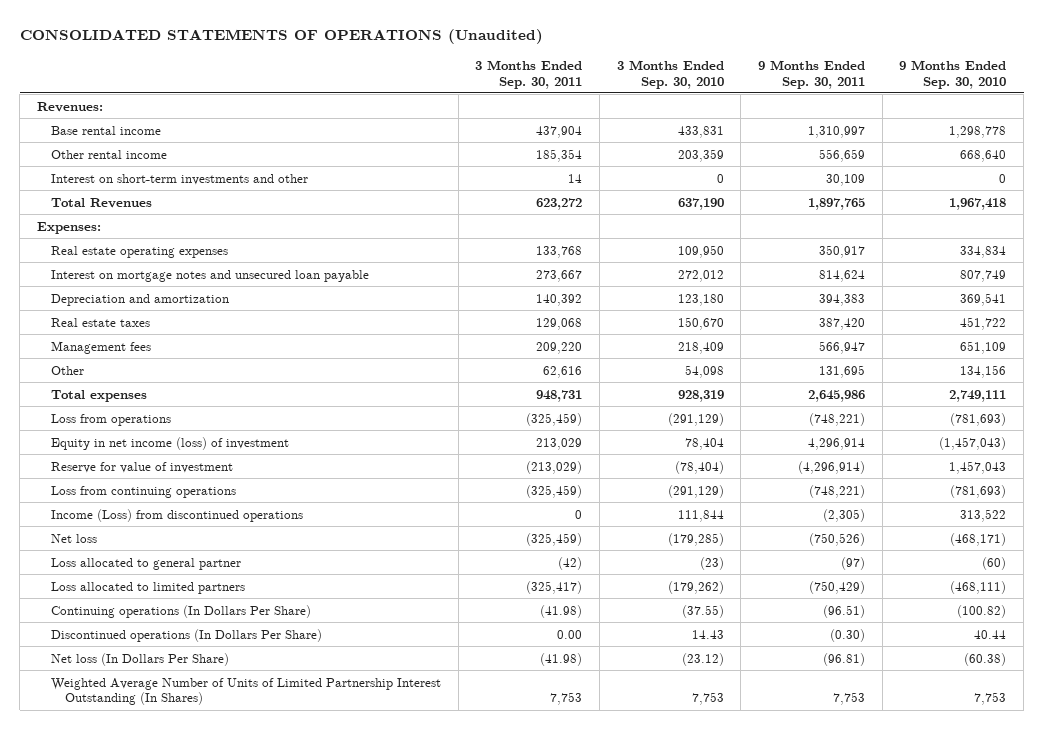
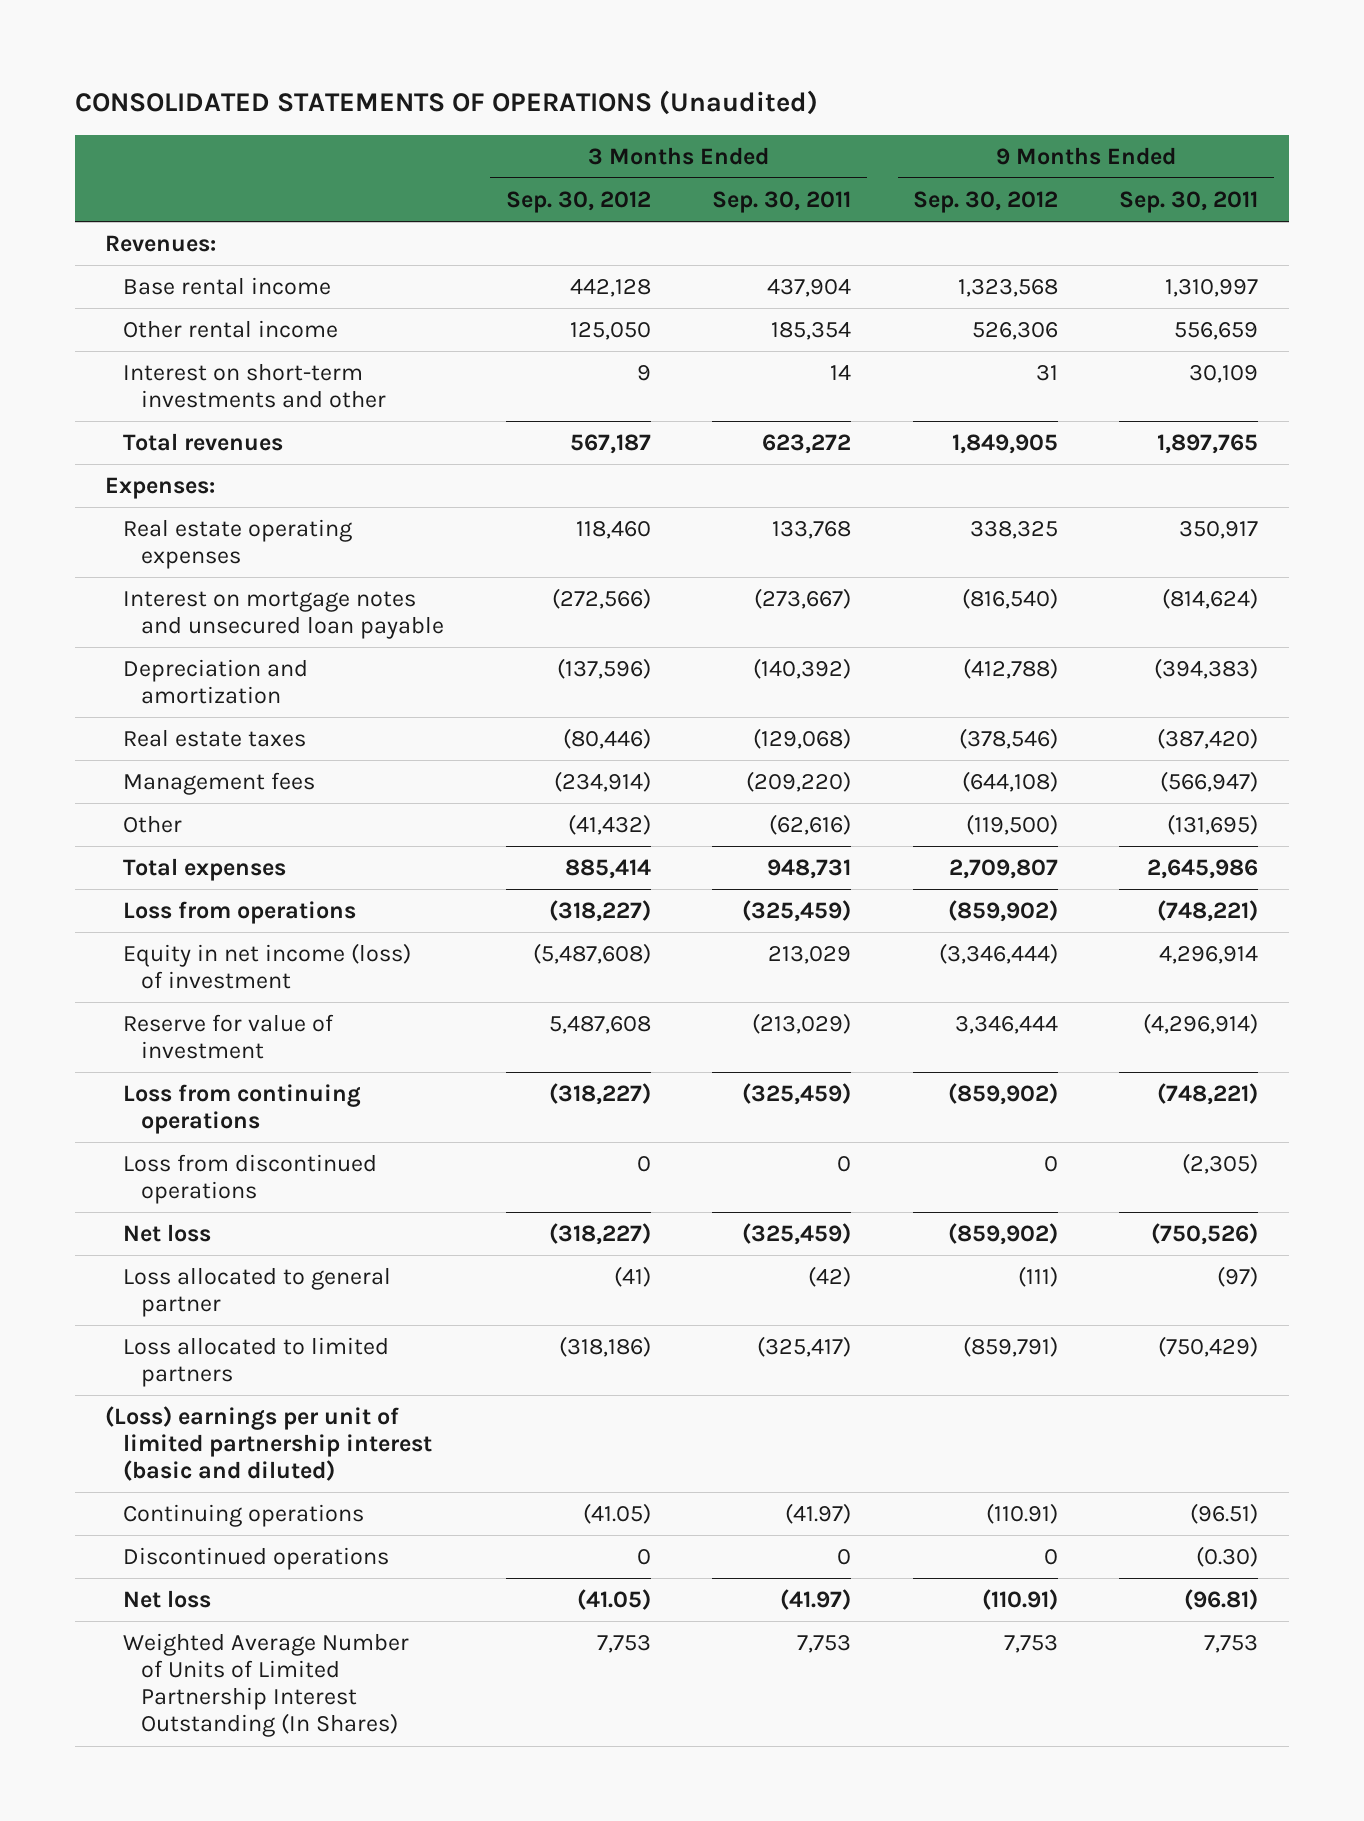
[616,59,724,89] 3 Months Ended Sep. 30, 2010 -> none
[899,59,1007,89] 9 Months Ended Sep. 30, 2010 -> none
none -> [505,190,651,213] Sep. 30, 2012
none -> [912,190,1058,213] Sep. 30, 2012
[50,197,152,208] Total Revenues -> [123,433,284,452] Total revenues
[536,269,583,282] 273,667 -> [754,588,852,610] (273,667)
[819,269,866,282] 814,624 -> [1162,588,1259,610] (814,624)
[536,293,583,306] 140,392 -> [753,658,852,680] (140,392)
[819,293,866,306] 394,383 -> [1154,658,1259,680] (394,383)
[536,317,583,330] 129,068 -> [753,728,852,750] (129,068)
[819,317,866,330] 387,420 -> [1157,728,1259,750] (387,420)
[536,341,583,354] 209,220 -> [746,771,852,793] (209,220)
[819,340,866,354] 566,947 -> [1160,771,1259,793] (566,947)
[543,365,583,378] 62,616 -> [769,814,852,836] (62,616)
[819,364,866,378] 131,695 -> [1167,814,1259,836] (131,695)
[50,508,303,522] Income (Loss) from discontinued operations -> [123,1154,378,1205] Loss from discontinued operations
none -> [105,1406,433,1482] (Loss) earnings per unit of limited partnership interest (basic and diluted)
[50,604,311,618] Continuing operations (In Dollars Per Share) -> [123,1504,365,1528] Continuing operations
[540,604,583,618] (41.98) -> [785,1503,852,1525] (41.97)
[50,628,322,642] Discontinued operations (In Dollars Per Share) -> [123,1547,390,1571] Discontinued operations
[557,629,583,639] 0.00 -> [837,1549,852,1566] 0
[50,652,229,666] Net loss (In Dollars Per Share) -> [123,1590,212,1609] Net loss
[540,652,583,666] (41.98) -> [780,1589,852,1611] (41.97)

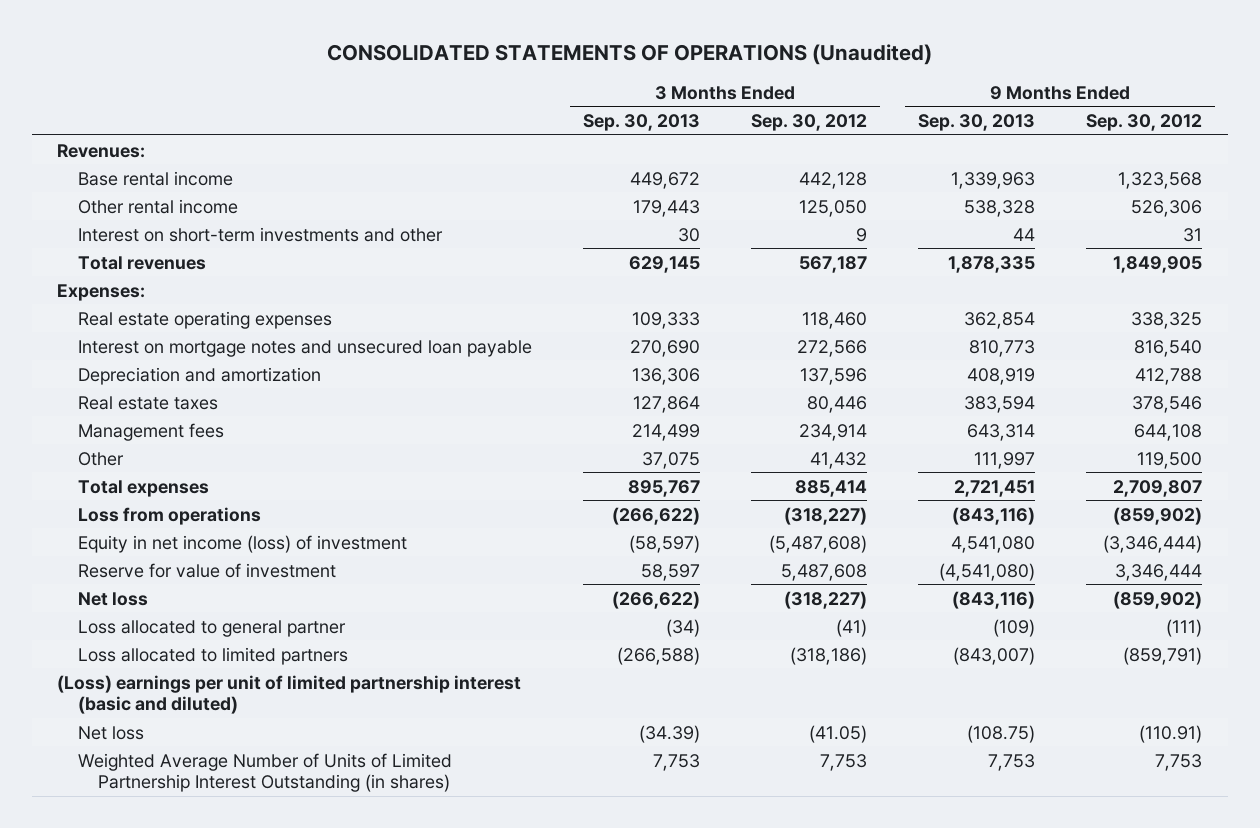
[712,190,852,213] Sep. 30, 2011 -> none
[1119,190,1259,213] Sep. 30, 2011 -> none
none -> [583,114,701,132] Sep. 30, 2013
none -> [918,114,1036,132] Sep. 30, 2013
[551,588,651,610] (272,566) -> [797,339,868,357] 272,566
[961,588,1058,610] (816,540) -> [1134,339,1203,357] 816,540
[556,658,651,680] (137,596) -> [800,367,868,385] 137,596
[962,658,1058,680] (412,788) -> [1135,367,1203,385] 412,788
[562,728,651,750] (80,446) -> [807,395,868,413] 80,446
[958,728,1058,750] (378,546) -> [1132,395,1203,413] 378,546
[553,771,651,793] (234,914) -> [799,423,868,441] 234,914
[961,771,1058,793] (644,108) -> [1134,423,1203,441] 644,108
[567,814,651,836] (41,432) -> [810,451,868,469] 41,432
[965,814,1058,836] (119,500) -> [1137,451,1203,469] 119,500
[123,1084,362,1135] Loss from continuing operations -> none
[123,1154,378,1205] Loss from discontinued operations -> none
[123,1504,365,1528] Continuing operations -> none
[123,1547,390,1571] Discontinued operations -> none
[123,1633,410,1738] Weighted Average Number of Units of Limited Partnership Interest Outstanding (In Shares) -> [77,752,452,793] Weighted Average Number of Units of Limited Partnership Interest Outstanding (in shares)

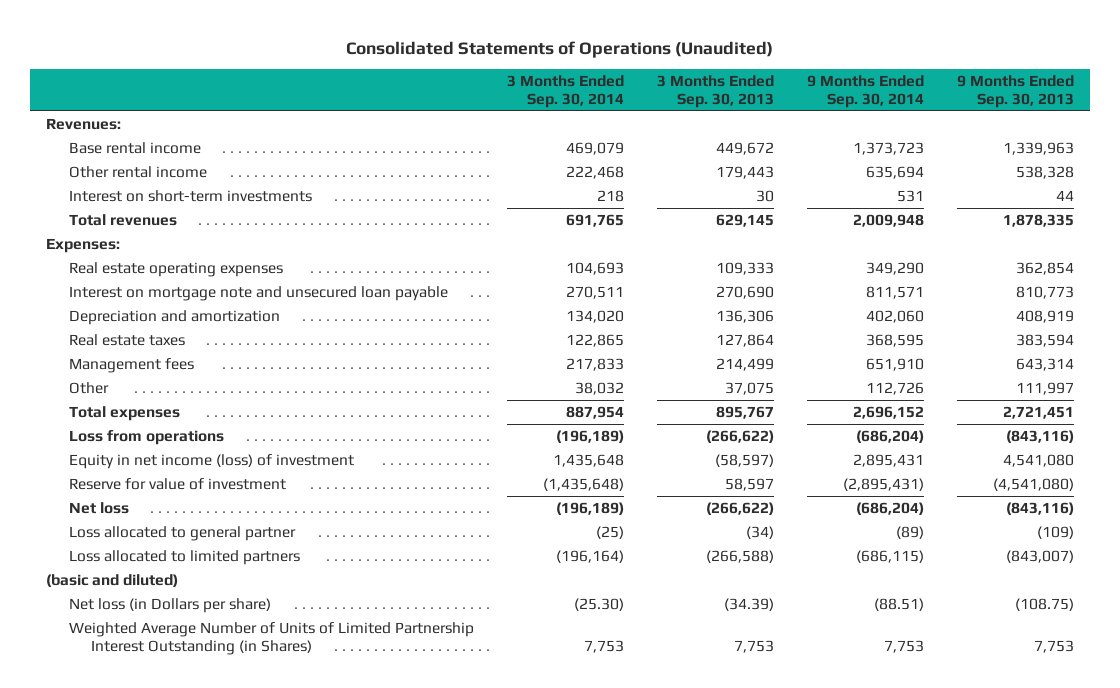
[326,44,932,66] CONSOLIDATED STATEMENTS OF OPERATIONS (Unaudited) -> [346,40,774,58] Consolidated Statements of Operations (Unaudited)
[751,114,868,132] Sep. 30, 2012 -> none
[1086,114,1203,132] Sep. 30, 2012 -> none
none -> [506,74,624,108] 3 Months Ended Sep. 30, 2014
none -> [806,74,924,108] 9 Months Ended Sep. 30, 2014
[77,226,443,242] Interest on short-term investments and other -> [68,189,312,202] Interest on short-term investments
[77,339,532,357] Interest on mortgage notes and unsecured loan payable -> [68,285,448,301] Interest on mortgage note and unsecured loan payable
[57,674,522,715] (Loss) earnings per unit of limited partnership interest (basic and diluted) -> none
none -> [46,573,179,587] (basic and diluted)
[77,725,144,740] Net loss -> [68,597,271,613] Net loss (in Dollars per share)
[77,752,452,793] Weighted Average Number of Units of Limited Partnership Interest Outstanding (in shares) -> [68,621,474,655] Weighted Average Number of Units of Limited Partnership Interest Outstanding (in Shares)

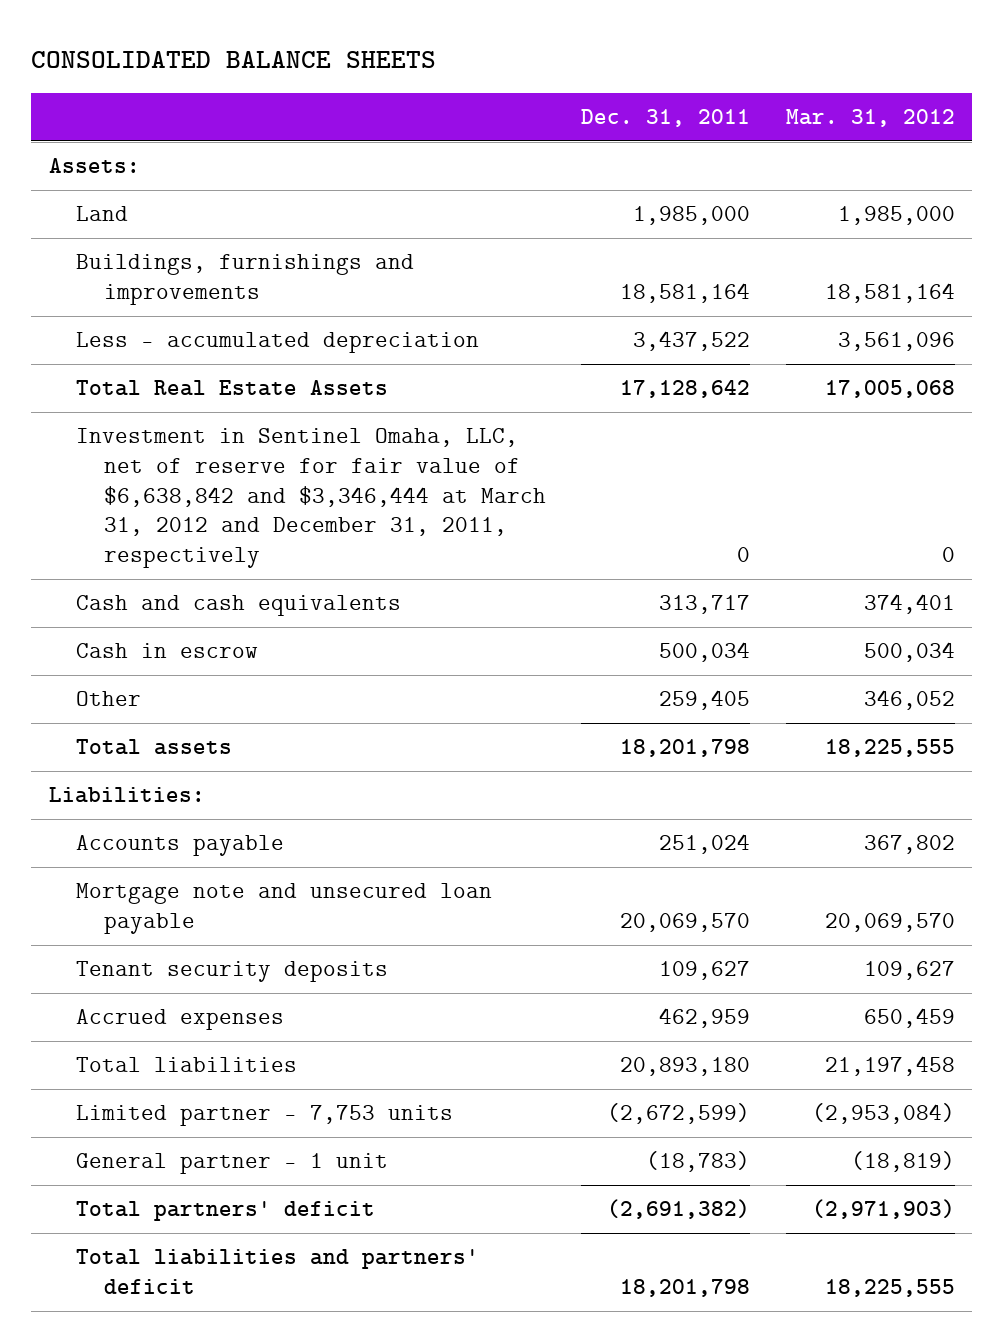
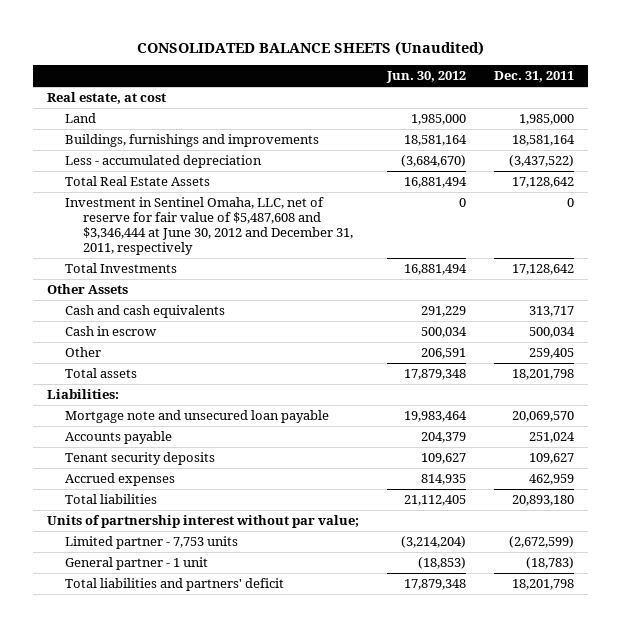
[31,51,437,69] CONSOLIDATED BALANCE SHEETS -> [136,40,484,56] CONSOLIDATED BALANCE SHEETS (Unaudited)
[785,108,955,127] Mar. 31, 2012 -> none
none -> [386,71,467,84] Jun. 30, 2012
[48,158,140,174] Assets: -> none
none -> [46,91,166,104] Real estate, at cost
[633,331,751,352] 3,437,522 -> [509,154,575,167] (3,437,522)
[76,428,547,568] Investment in Sentinel Omaha, LLC, net of reserve for fair value of $6,638,842 and $3,346,444 at March 31, 2012 and December 31, 2011, respectively -> [65,196,354,256] Investment in Sentinel Omaha, LLC, net of reserve for fair value of $5,487,608 and $3,346,444 at June 30, 2012 and December 31, 2011, respectively
none -> [65,262,178,273] Total Investments
none -> [46,283,128,294] Other Assets
[76,835,285,857] Accounts payable -> [65,430,173,444] Accounts payable
none -> [46,514,359,528] Units of partnership interest without par value;
[76,1201,376,1222] Total partners' deficit -> none

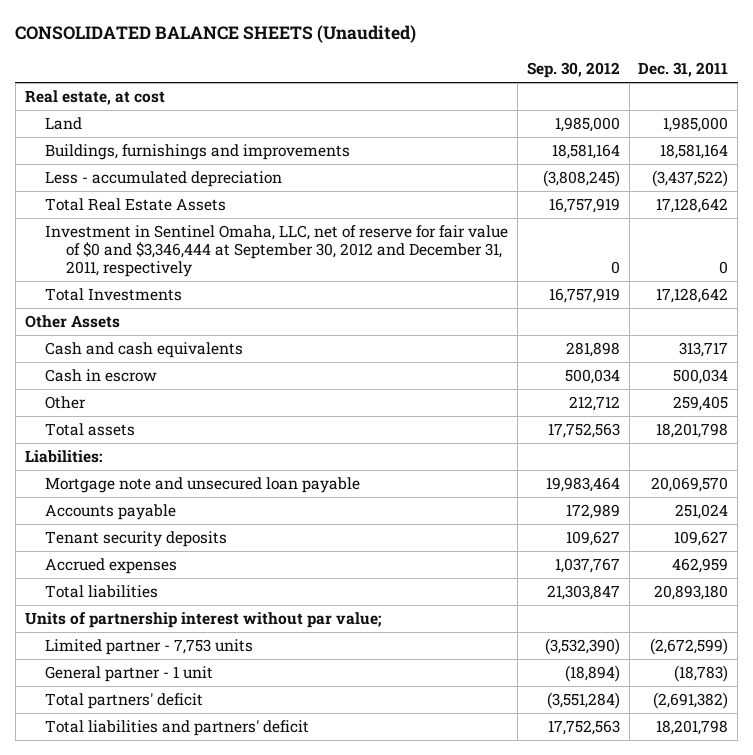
[386,71,467,84] Jun. 30, 2012 -> none
none -> [526,61,620,78] Sep. 30, 2012
[65,196,354,256] Investment in Sentinel Omaha, LLC, net of reserve for fair value of $5,487,608 and $3,346,444 at June 30, 2012 and December 31, 2011, respectively -> [45,225,509,278] Investment in Sentinel Omaha, LLC, net of reserve for fair value of $0 and $3,346,444 at September 30, 2012 and December 31, 2011, respectively
none -> [45,693,204,710] Total partners' deficit

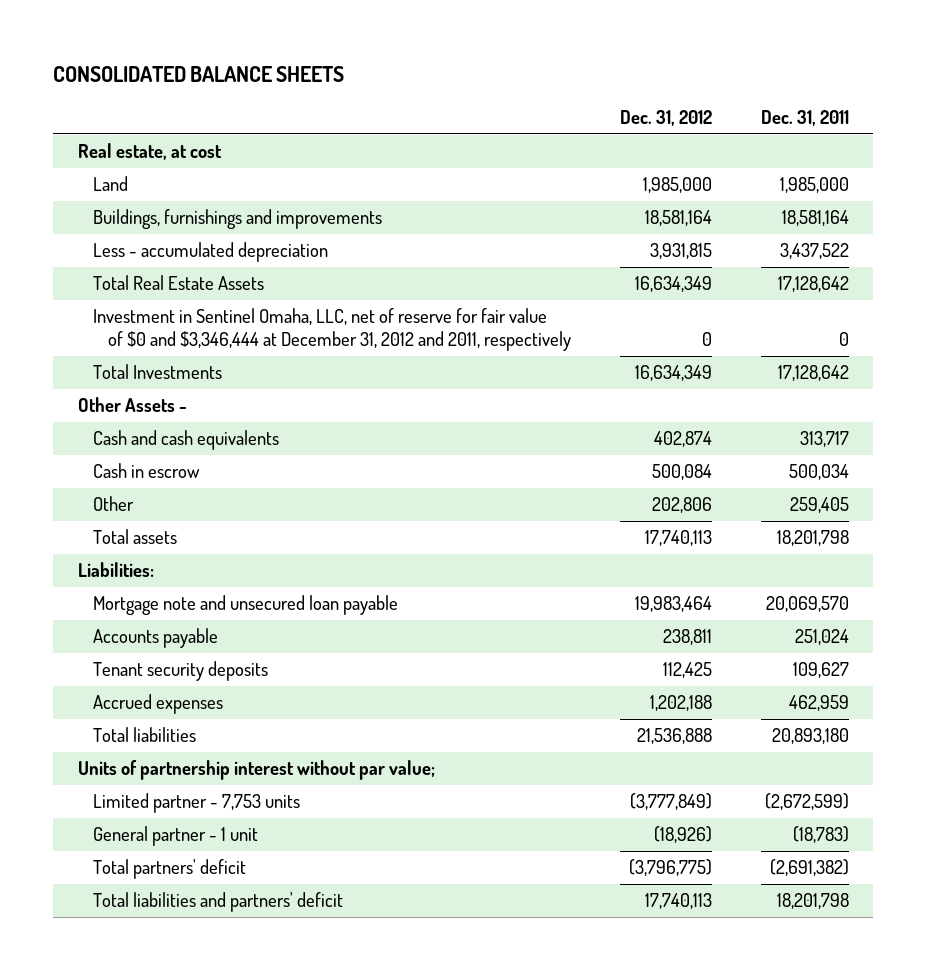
[15,25,417,44] CONSOLIDATED BALANCE SHEETS (Unaudited) -> [53,66,345,83] CONSOLIDATED BALANCE SHEETS
[526,61,620,78] Sep. 30, 2012 -> none
none -> [619,110,712,127] Dec. 31, 2012
[652,170,729,188] (3,437,522) -> [779,243,849,260] 3,437,522
[45,225,509,278] Investment in Sentinel Omaha, LLC, net of reserve for fair value of $0 and $3,346,444 at September 30, 2012 and December 31, 2011, respectively -> [92,308,571,352] Investment in Sentinel Omaha, LLC, net of reserve for fair value of $0 and $3,346,444 at December 31, 2012 and 2011, respectively
[24,315,120,329] Other Assets -> [77,397,187,413] Other Assets -

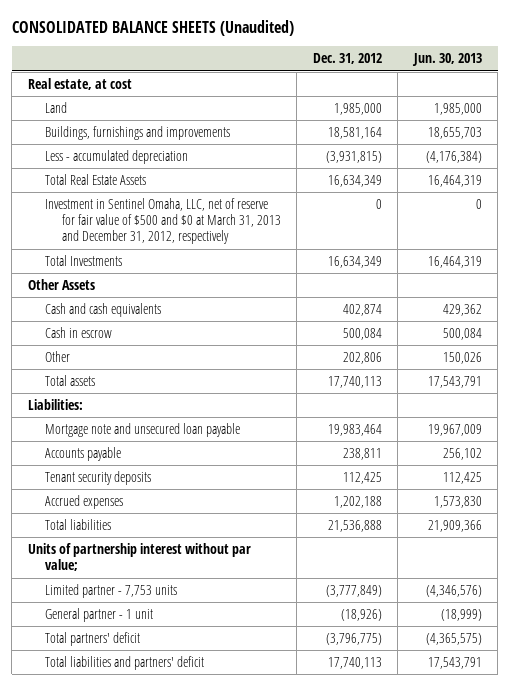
[53,66,345,83] CONSOLIDATED BALANCE SHEETS -> [11,19,294,36] CONSOLIDATED BALANCE SHEETS (Unaudited)
[760,110,849,127] Dec. 31, 2011 -> none
none -> [411,53,482,67] Jun. 30, 2013
[649,243,712,260] 3,931,815 -> [325,150,382,163] (3,931,815)
[92,308,571,352] Investment in Sentinel Omaha, LLC, net of reserve for fair value of $0 and $3,346,444 at December 31, 2012 and 2011, respectively -> [44,197,281,245] Investment in Sentinel Omaha, LLC, net of reserve for fair value of $500 and $0 at March 31, 2013 and December 31, 2012, respectively
[77,397,187,413] Other Assets - -> [28,278,96,290] Other Assets

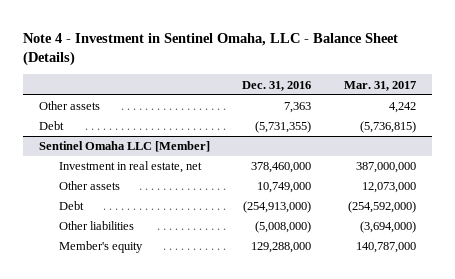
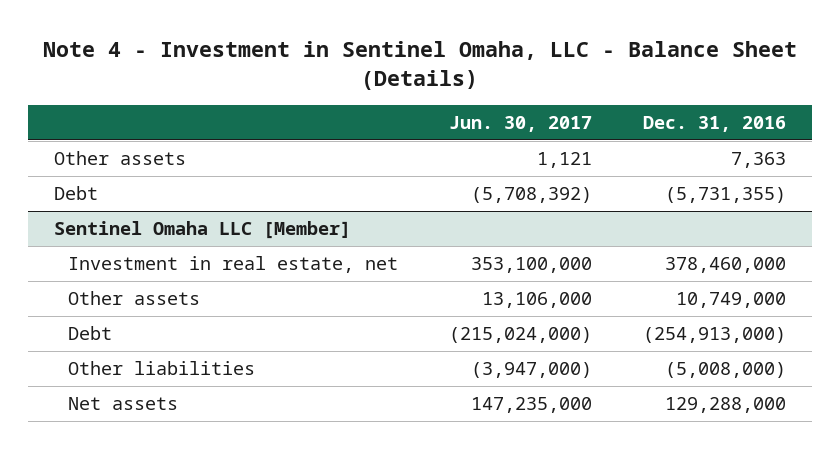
[343,80,416,91] Mar. 31, 2017 -> none
none -> [449,116,593,133] Jun. 30, 2017
[58,241,143,254] Member's equity -> [68,397,179,411] Net assets

